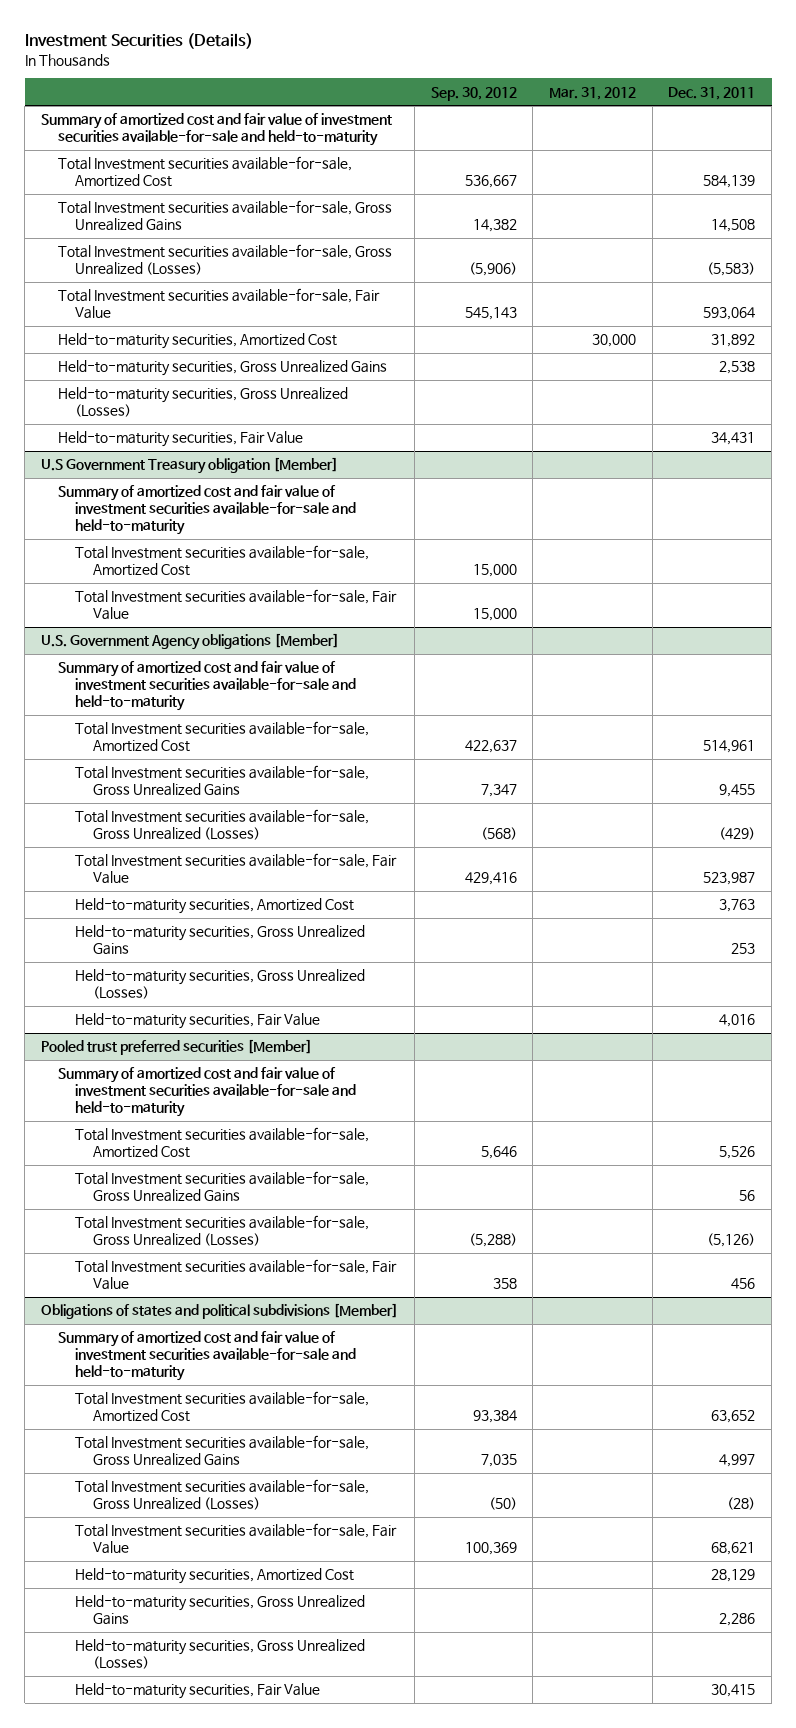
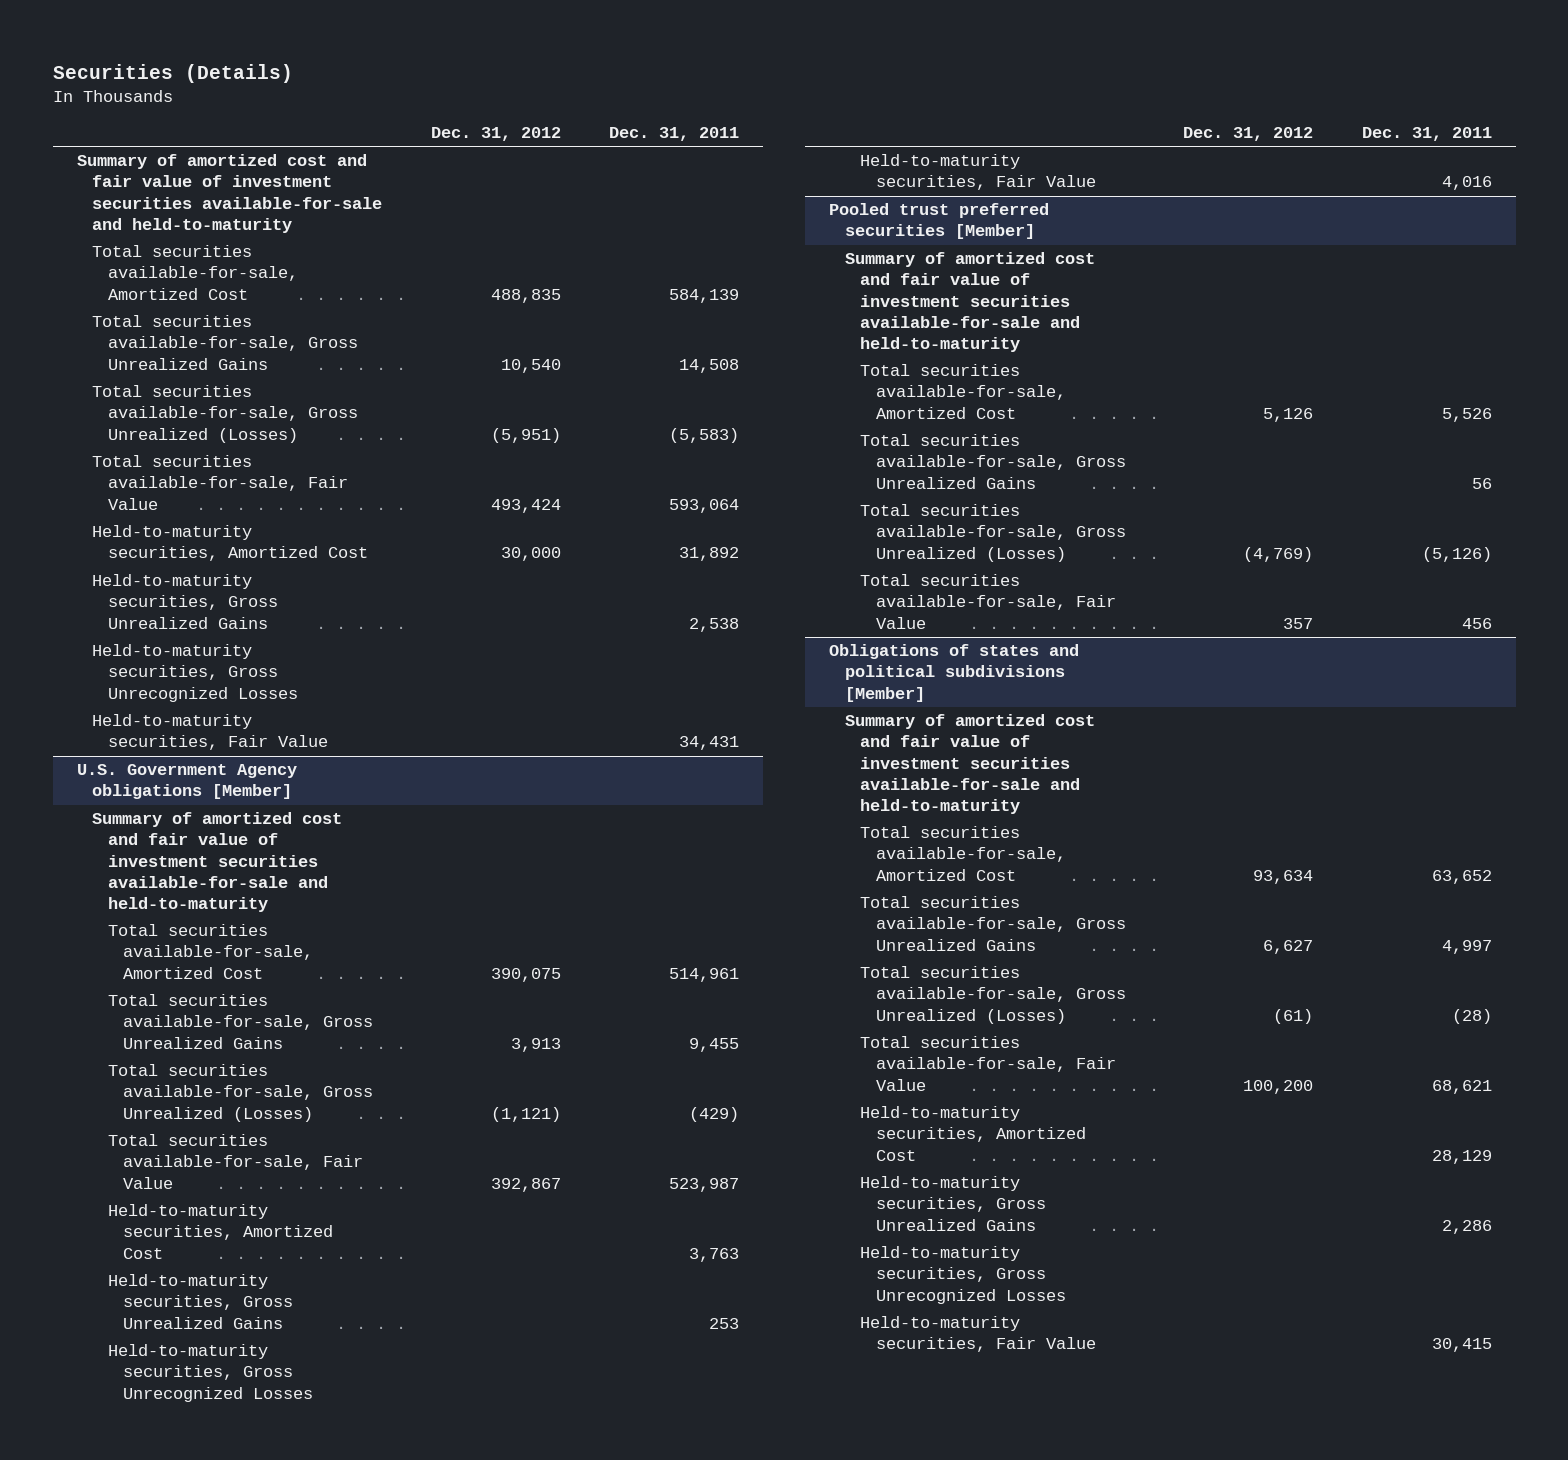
[24,33,253,50] Investment Securities (Details) -> [52,63,293,83] Securities (Details)
[430,86,517,101] Sep. 30, 2012 -> none
[548,86,636,100] Mar. 31, 2012 -> none
none -> [430,126,561,141] Dec. 31, 2012
[58,156,353,188] Total Investment securities available-for-sale, Amortized Cost -> [92,245,298,300] Total securities available-for-sale, Amortized Cost
[58,200,393,232] Total Investment securities available-for-sale, Gross Unrealized Gains -> [92,315,358,370] Total securities available-for-sale, Gross Unrealized Gains
[58,244,393,276] Total Investment securities available-for-sale, Gross Unrealized (Losses) -> [92,385,358,443] Total securities available-for-sale, Gross Unrealized (Losses)
[58,288,381,320] Total Investment securities available-for-sale, Fair Value -> [92,455,348,510] Total securities available-for-sale, Fair Value
[58,387,349,418] Held-to-maturity securities, Gross Unrealized (Losses) -> [92,644,298,702] Held-to-maturity securities, Gross Unrecognized Losses
[41,457,339,475] U.S Government Treasury obligation [Member] -> none
[58,485,357,536] Summary of amortized cost and fair value of investment securities available-for-sale and held-to-maturity -> none
[75,545,370,577] Total Investment securities available-for-sale, Amortized Cost -> none
[75,589,398,621] Total Investment securities available-for-sale, Fair Value -> none
[75,721,370,753] Total Investment securities available-for-sale, Amortized Cost -> [107,924,314,979] Total securities available-for-sale, Amortized Cost
[75,765,370,797] Total Investment securities available-for-sale, Gross Unrealized Gains -> [107,994,374,1049] Total securities available-for-sale, Gross Unrealized Gains
[75,809,370,841] Total Investment securities available-for-sale, Gross Unrealized (Losses) -> [107,1064,374,1122] Total securities available-for-sale, Gross Unrealized (Losses)
[75,853,398,885] Total Investment securities available-for-sale, Fair Value -> [107,1134,364,1189] Total securities available-for-sale, Fair Value
[75,969,366,1000] Held-to-maturity securities, Gross Unrealized (Losses) -> [107,1344,314,1402] Held-to-maturity securities, Gross Unrecognized Losses
[75,1127,370,1159] Total Investment securities available-for-sale, Amortized Cost -> [860,364,1067,419] Total securities available-for-sale, Amortized Cost
[75,1171,370,1203] Total Investment securities available-for-sale, Gross Unrealized Gains -> [860,434,1127,489] Total securities available-for-sale, Gross Unrealized Gains
[75,1215,370,1247] Total Investment securities available-for-sale, Gross Unrealized (Losses) -> [860,504,1127,562] Total securities available-for-sale, Gross Unrealized (Losses)
[75,1259,398,1291] Total Investment securities available-for-sale, Fair Value -> [860,574,1117,629] Total securities available-for-sale, Fair Value
[75,1391,370,1423] Total Investment securities available-for-sale, Amortized Cost -> [860,826,1067,881] Total securities available-for-sale, Amortized Cost
[75,1435,370,1467] Total Investment securities available-for-sale, Gross Unrealized Gains -> [860,896,1127,951] Total securities available-for-sale, Gross Unrealized Gains
[75,1479,370,1511] Total Investment securities available-for-sale, Gross Unrealized (Losses) -> [860,966,1127,1024] Total securities available-for-sale, Gross Unrealized (Losses)
[75,1523,398,1555] Total Investment securities available-for-sale, Fair Value -> [860,1036,1117,1091] Total securities available-for-sale, Fair Value
[75,1639,366,1670] Held-to-maturity securities, Gross Unrealized (Losses) -> [860,1246,1067,1304] Held-to-maturity securities, Gross Unrecognized Losses

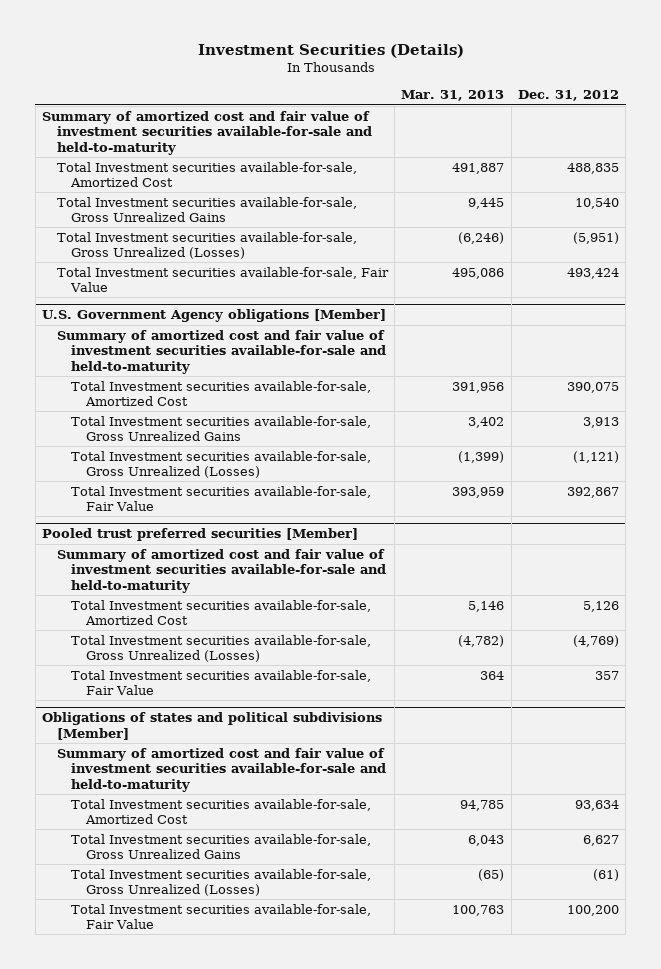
[52,63,293,83] Securities (Details) -> [197,44,464,59] Investment Securities (Details)
[608,126,739,141] Dec. 31, 2011 -> none
none -> [401,90,505,102] Mar. 31, 2013
[92,525,368,562] Held-to-maturity securities, Amortized Cost -> none
[92,574,278,629] Held-to-maturity securities, Gross Unrealized Gains -> none
[92,644,298,702] Held-to-maturity securities, Gross Unrecognized Losses -> none
[92,714,328,751] Held-to-maturity securities, Fair Value -> none
[92,245,298,300] Total securities available-for-sale, Amortized Cost -> [56,161,357,188] Total Investment securities available-for-sale, Amortized Cost
[92,315,358,370] Total securities available-for-sale, Gross Unrealized Gains -> [56,196,357,223] Total Investment securities available-for-sale, Gross Unrealized Gains
[92,385,358,443] Total securities available-for-sale, Gross Unrealized (Losses) -> [56,231,357,260] Total Investment securities available-for-sale, Gross Unrealized (Losses)
[92,455,348,510] Total securities available-for-sale, Fair Value -> [56,266,389,293] Total Investment securities available-for-sale, Fair Value
[107,1204,334,1259] Held-to-maturity securities, Amortized Cost -> none
[107,1274,294,1329] Held-to-maturity securities, Gross Unrealized Gains -> none
[107,1344,314,1402] Held-to-maturity securities, Gross Unrecognized Losses -> none
[860,154,1097,191] Held-to-maturity securities, Fair Value -> none
[107,924,314,979] Total securities available-for-sale, Amortized Cost -> [71,380,372,407] Total Investment securities available-for-sale, Amortized Cost
[107,994,374,1049] Total securities available-for-sale, Gross Unrealized Gains -> [71,415,372,442] Total Investment securities available-for-sale, Gross Unrealized Gains
[107,1064,374,1122] Total securities available-for-sale, Gross Unrealized (Losses) -> [71,450,372,479] Total Investment securities available-for-sale, Gross Unrealized (Losses)
[107,1134,364,1189] Total securities available-for-sale, Fair Value -> [71,485,372,512] Total Investment securities available-for-sale, Fair Value
[860,434,1127,489] Total securities available-for-sale, Gross Unrealized Gains -> none
[860,364,1067,419] Total securities available-for-sale, Amortized Cost -> [71,599,372,626] Total Investment securities available-for-sale, Amortized Cost
[860,504,1127,562] Total securities available-for-sale, Gross Unrealized (Losses) -> [71,634,372,663] Total Investment securities available-for-sale, Gross Unrealized (Losses)
[860,574,1117,629] Total securities available-for-sale, Fair Value -> [71,669,372,696] Total Investment securities available-for-sale, Fair Value
[860,1106,1087,1161] Held-to-maturity securities, Amortized Cost -> none
[860,1176,1047,1231] Held-to-maturity securities, Gross Unrealized Gains -> none
[860,1246,1067,1304] Held-to-maturity securities, Gross Unrecognized Losses -> none
[860,1316,1097,1353] Held-to-maturity securities, Fair Value -> none
[860,826,1067,881] Total securities available-for-sale, Amortized Cost -> [71,798,372,825] Total Investment securities available-for-sale, Amortized Cost
[860,896,1127,951] Total securities available-for-sale, Gross Unrealized Gains -> [71,833,372,860] Total Investment securities available-for-sale, Gross Unrealized Gains
[860,966,1127,1024] Total securities available-for-sale, Gross Unrealized (Losses) -> [71,868,372,897] Total Investment securities available-for-sale, Gross Unrealized (Losses)
[860,1036,1117,1091] Total securities available-for-sale, Fair Value -> [71,903,372,930] Total Investment securities available-for-sale, Fair Value

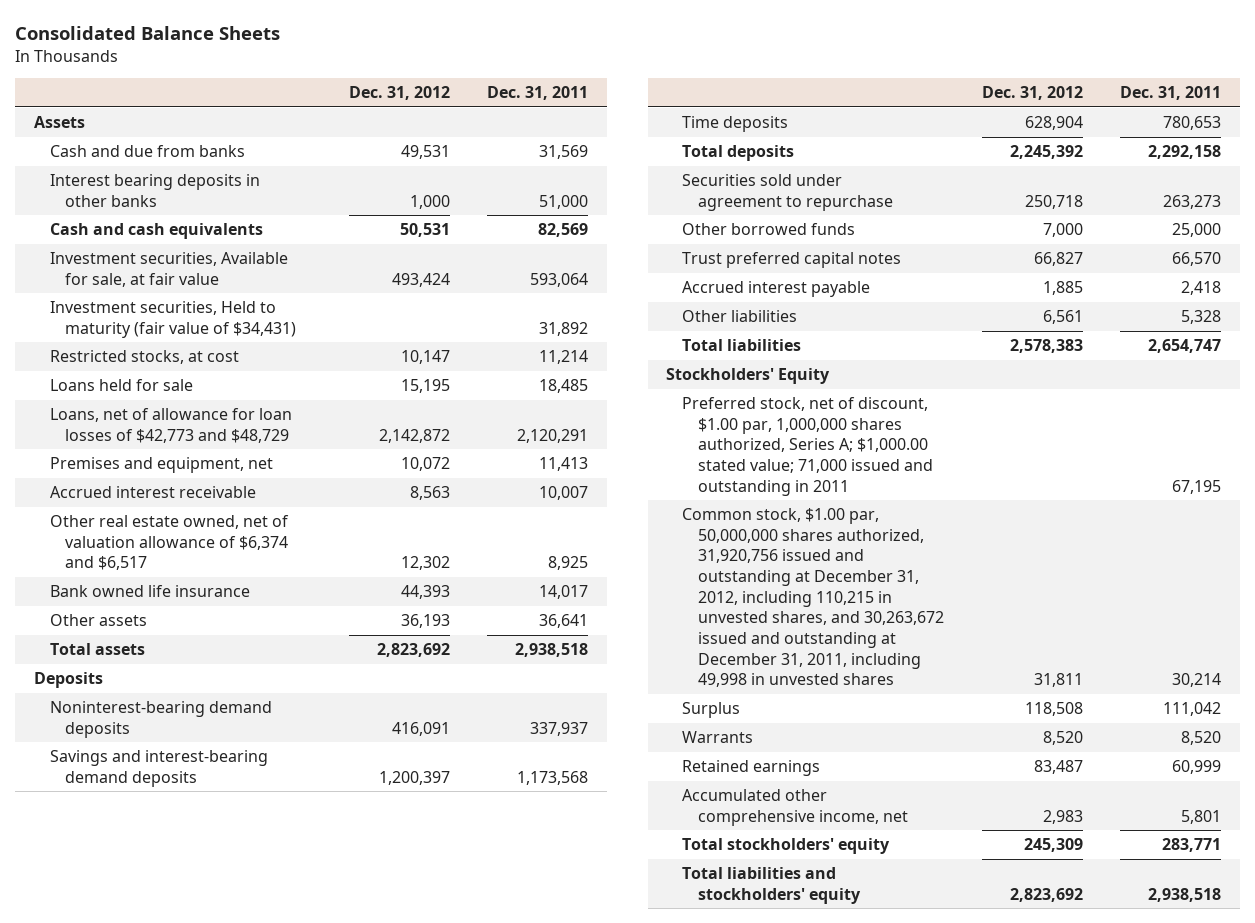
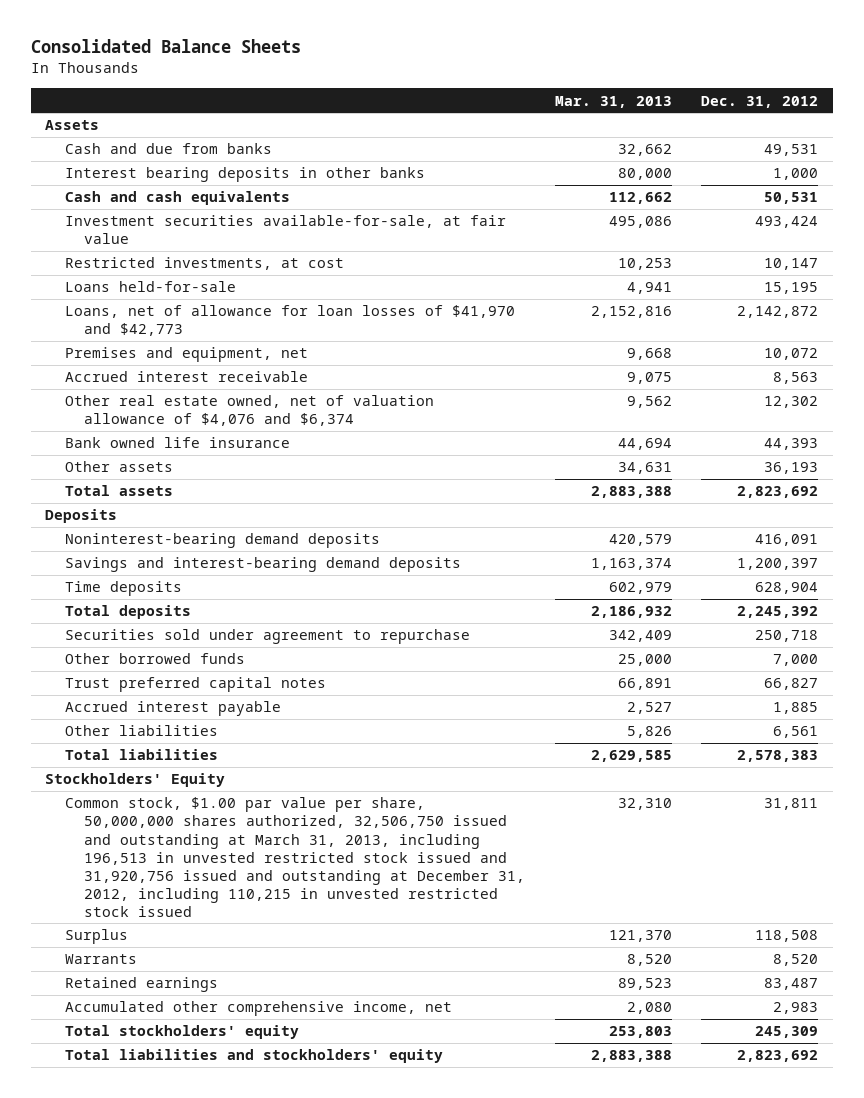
[487,86,589,101] Dec. 31, 2011 -> none
none -> [554,95,672,108] Mar. 31, 2013
[49,301,297,338] Investment securities, Held to maturity (fair value of $34,431) -> none
[49,252,288,287] Investment securities, Available for sale, at fair value -> [64,215,506,245] Investment securities available-for-sale, at fair value
[49,350,239,365] Restricted stocks, at cost -> [64,257,344,271] Restricted investments, at cost
[49,379,193,392] Loans held for sale -> [64,281,236,293] Loans held-for-sale
[49,408,292,443] Loans, net of allowance for loan losses of $42,773 and $48,729 -> [64,305,515,337] Loans, net of allowance for loan losses of $41,970 and $42,773
[49,515,289,571] Other real estate owned, net of valuation allowance of $6,374 and $6,517 -> [64,395,434,427] Other real estate owned, net of valuation allowance of $4,076 and $6,374
[682,397,934,496] Preferred stock, net of discount, $1.00 par, 1,000,000 shares authorized, Series A; $1,000.00 stated value; 71,000 issued and outstanding in 2011 -> none
[682,508,945,688] Common stock, $1.00 par, 50,000,000 shares authorized, 31,920,756 issued and outstanding at December 31, 2012, including 110,215 in unvested shares, and 30,263,672 issued and outstanding at December 31, 2011, including 49,998 in unvested shares -> [64,797,525,917] Common stock, $1.00 par value per share, 50,000,000 shares authorized, 32,506,750 issued and outstanding at March 31, 2013, including 196,513 in unvested restricted stock issued and 31,920,756 issued and outstanding at December 31, 2012, including 110,215 in unvested restricted stock issued

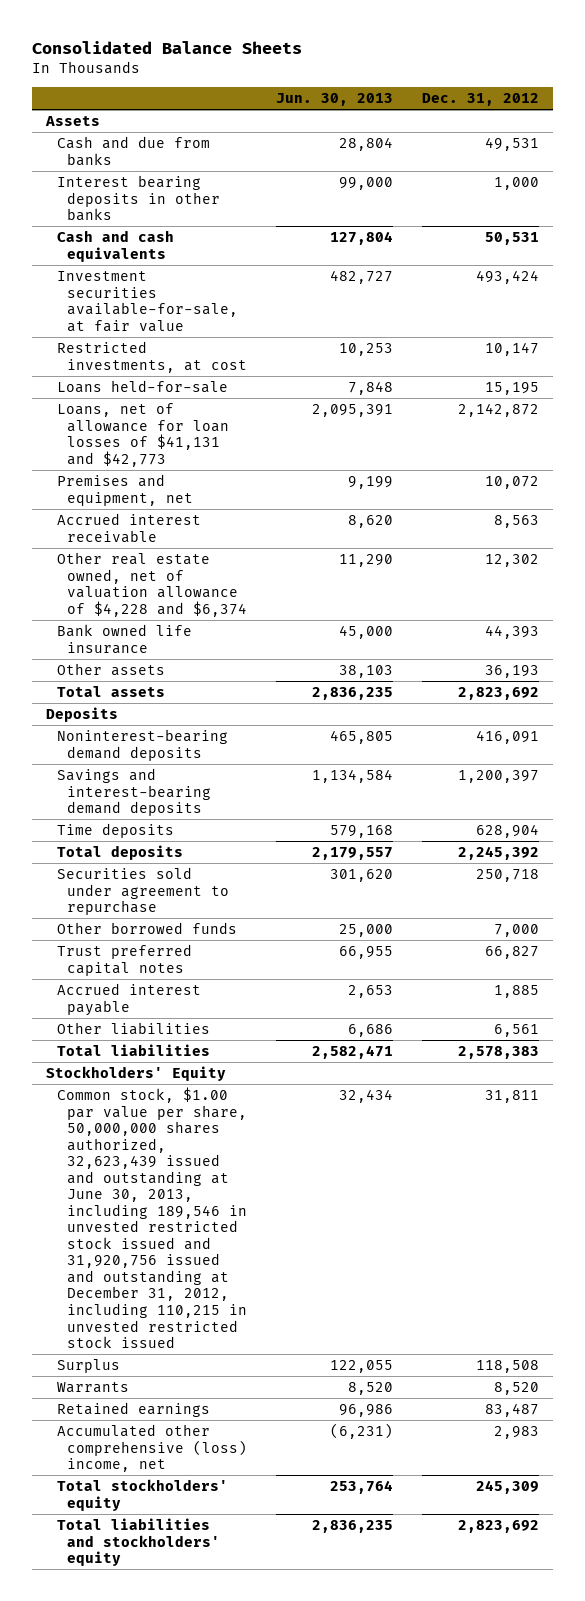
[554,95,672,108] Mar. 31, 2013 -> none
none -> [275,93,393,107] Jun. 30, 2013
[64,305,515,337] Loans, net of allowance for loan losses of $41,970 and $42,773 -> [56,403,229,467] Loans, net of allowance for loan losses of $41,131 and $42,773
[64,395,434,427] Other real estate owned, net of valuation allowance of $4,076 and $6,374 -> [56,552,247,617] Other real estate owned, net of valuation allowance of $4,228 and $6,374
[64,797,525,917] Common stock, $1.00 par value per share, 50,000,000 shares authorized, 32,506,750 issued and outstanding at March 31, 2013, including 196,513 in unvested restricted stock issued and 31,920,756 issued and outstanding at December 31, 2012, including 110,215 in unvested restricted stock issued -> [56,1087,247,1349] Common stock, $1.00 par value per share, 50,000,000 shares authorized, 32,623,439 issued and outstanding at June 30, 2013, including 189,546 in unvested restricted stock issued and 31,920,756 issued and outstanding at December 31, 2012, including 110,215 in unvested restricted stock issued
[64,1001,452,1017] Accumulated other comprehensive income, net -> [56,1424,247,1473] Accumulated other comprehensive (loss) income, net

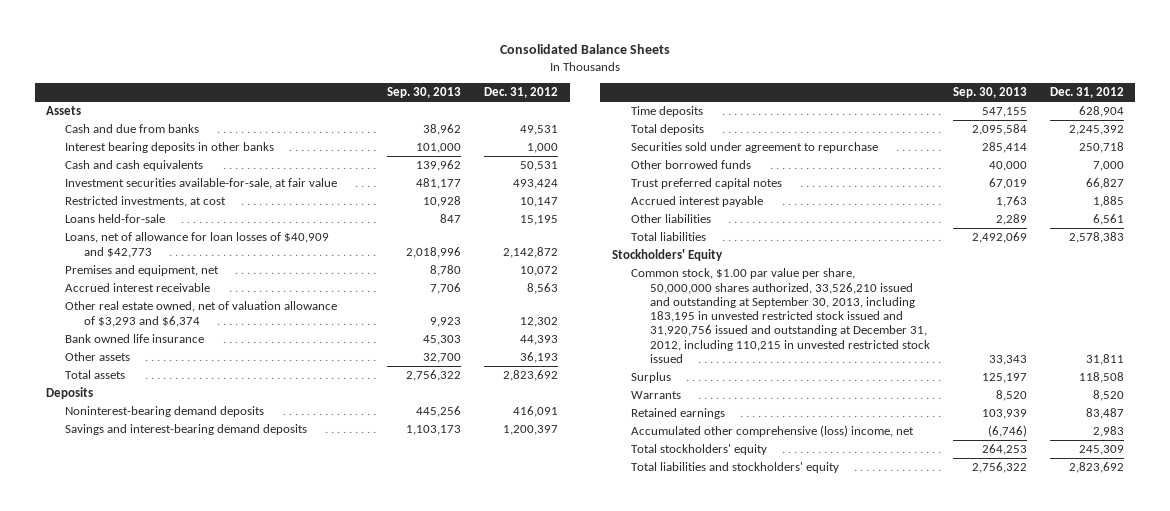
[275,93,393,107] Jun. 30, 2013 -> none
none -> [387,87,462,99] Sep. 30, 2013
[56,403,229,467] Loans, net of allowance for loan losses of $41,131 and $42,773 -> [65,232,330,258] Loans, net of allowance for loan losses of $40,909 and $42,773
[56,552,247,617] Other real estate owned, net of valuation allowance of $4,228 and $6,374 -> [65,301,338,327] Other real estate owned, net of valuation allowance of $3,293 and $6,374
[56,1087,247,1349] Common stock, $1.00 par value per share, 50,000,000 shares authorized, 32,623,439 issued and outstanding at June 30, 2013, including 189,546 in unvested restricted stock issued and 31,920,756 issued and outstanding at December 31, 2012, including 110,215 in unvested restricted stock issued -> [630,268,931,364] Common stock, $1.00 par value per share, 50,000,000 shares authorized, 33,526,210 issued and outstanding at September 30, 2013, including 183,195 in unvested restricted stock issued and 31,920,756 issued and outstanding at December 31, 2012, including 110,215 in unvested restricted stock issued

